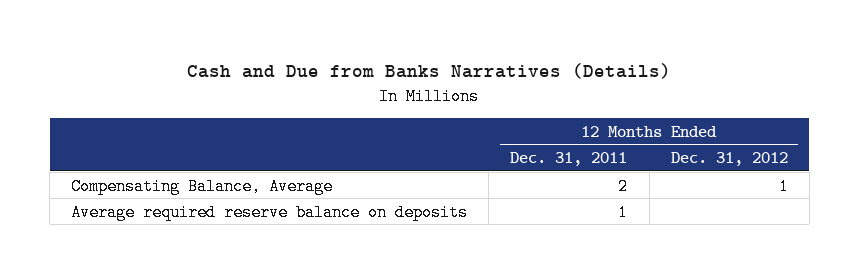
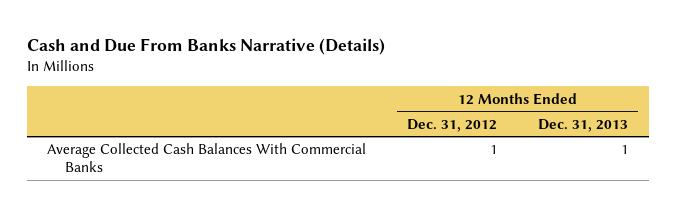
[187,62,672,79] Cash and Due from Banks Narratives (Details) -> [26,37,385,55] Cash and Due From Banks Narrative (Details)
[510,151,628,166] Dec. 31, 2011 -> none
none -> [538,118,629,132] Dec. 31, 2013
[71,203,469,221] Average required reserve balance on deposits -> none
[71,177,334,195] Compensating Balance, Average -> [47,143,367,172] Average Collected Cash Balances With Commercial Banks

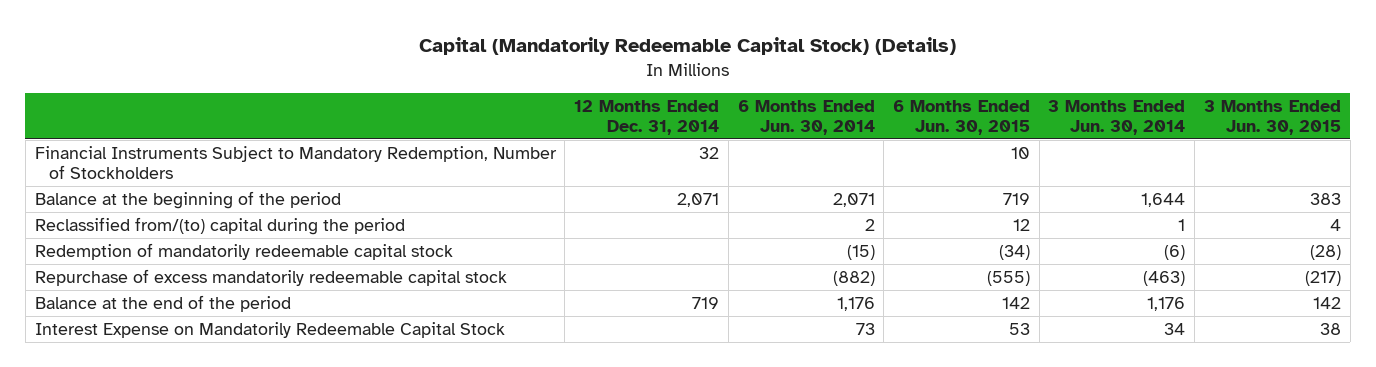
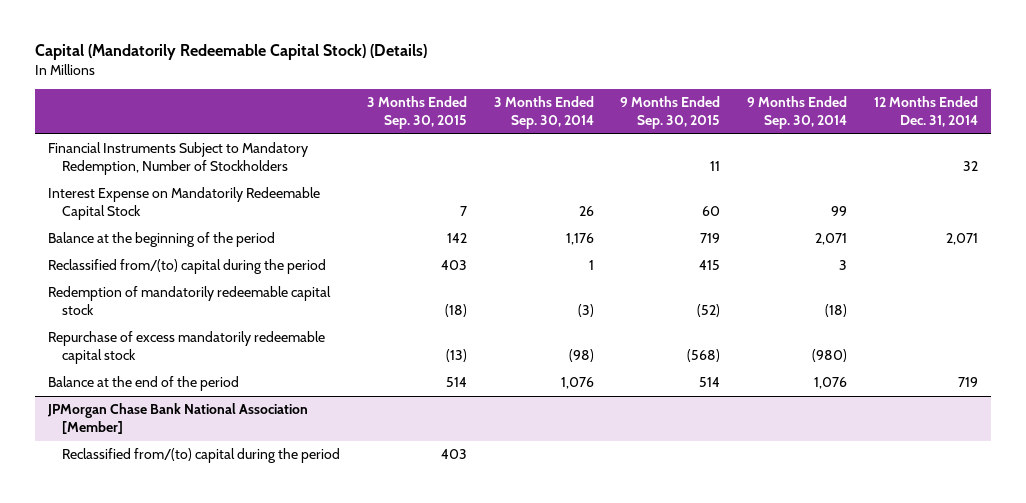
[737,99,875,135] 6 Months Ended Jun. 30, 2014 -> none
[892,99,1030,135] 6 Months Ended Jun. 30, 2015 -> none
[1048,99,1186,135] 3 Months Ended Jun. 30, 2014 -> none
[1203,99,1341,135] 3 Months Ended Jun. 30, 2015 -> none
none -> [366,96,467,129] 3 Months Ended Sep. 30, 2015
none -> [493,96,594,129] 3 Months Ended Sep. 30, 2014
none -> [620,96,721,129] 9 Months Ended Sep. 30, 2015
none -> [747,96,848,129] 9 Months Ended Sep. 30, 2014
[34,321,505,338] Interest Expense on Mandatorily Redeemable Capital Stock -> [48,187,321,220] Interest Expense on Mandatorily Redeemable Capital Stock
none -> [47,403,309,434] JPMorgan Chase Bank National Association [Member]
none -> [62,448,341,464] Reclassified from/(to) capital during the period

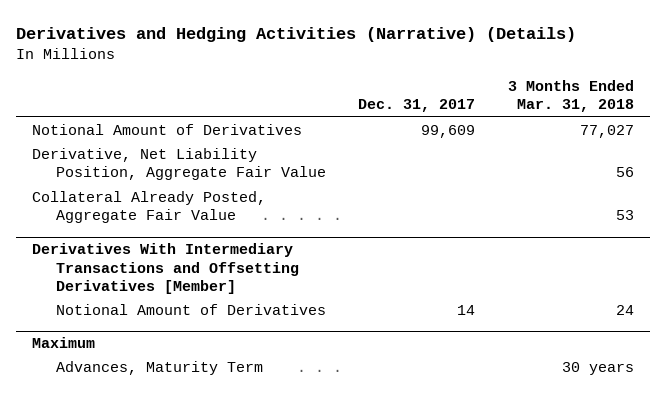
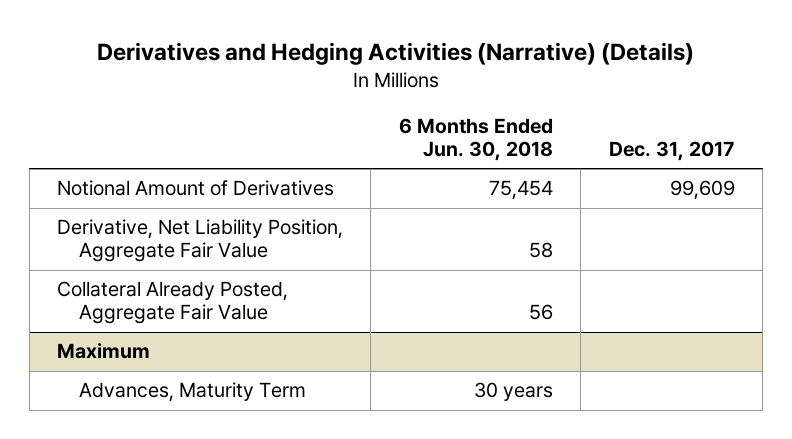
[507,80,634,113] 3 Months Ended Mar. 31, 2018 -> none
none -> [398,118,553,162] 6 Months Ended Jun. 30, 2018
[32,243,299,294] Derivatives With Intermediary Transactions and Offsetting Derivatives [Member] -> none
[55,304,326,316] Notional Amount of Derivatives -> none

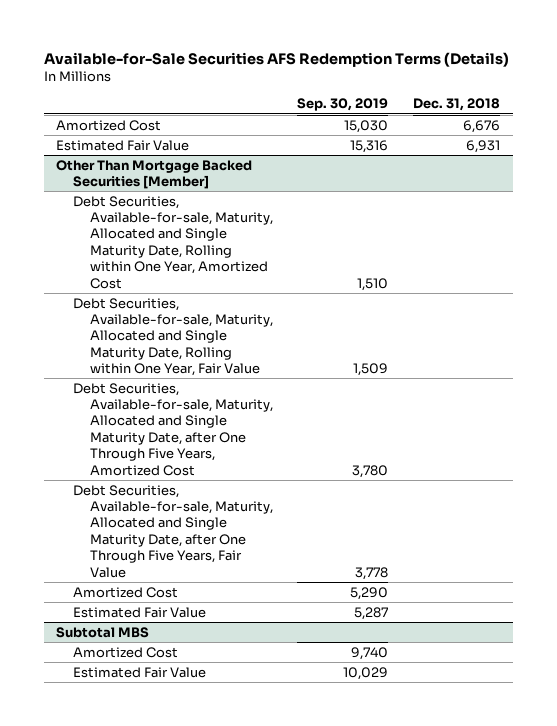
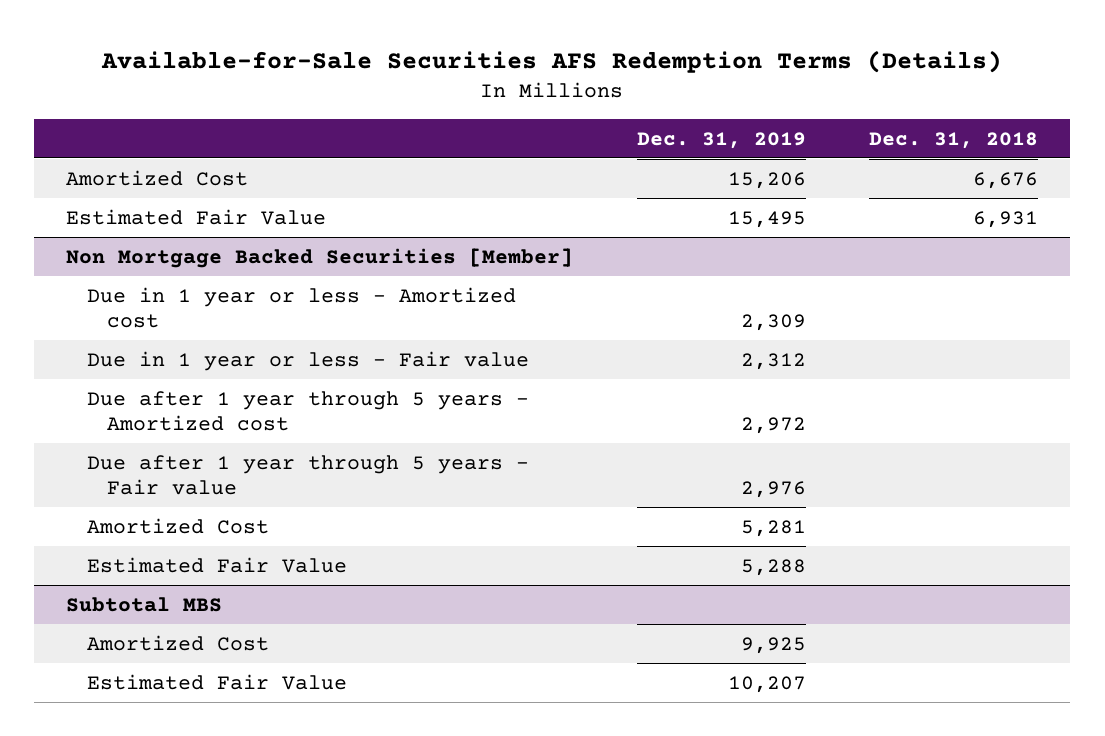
[297,98,389,112] Sep. 30, 2019 -> none
none -> [636,131,806,149] Dec. 31, 2019
[56,159,253,189] Other Than Mortgage Backed Securities [Member] -> [66,247,574,268] Non Mortgage Backed Securities [Member]
[72,195,273,289] Debt Securities, Available-for-sale, Maturity, Allocated and Single Maturity Date, Rolling within One Year, Amortized Cost -> [86,286,516,329] Due in 1 year or less - Amortized cost
[72,297,273,377] Debt Securities, Available-for-sale, Maturity, Allocated and Single Maturity Date, Rolling within One Year, Fair Value -> [86,350,529,371] Due in 1 year or less - Fair value
[72,382,273,476] Debt Securities, Available-for-sale, Maturity, Allocated and Single Maturity Date, after One Through Five Years, Amortized Cost -> [86,390,529,432] Due after 1 year through 5 years - Amortized cost
[72,484,273,578] Debt Securities, Available-for-sale, Maturity, Allocated and Single Maturity Date, after One Through Five Years, Fair Value -> [86,454,529,496] Due after 1 year through 5 years - Fair value

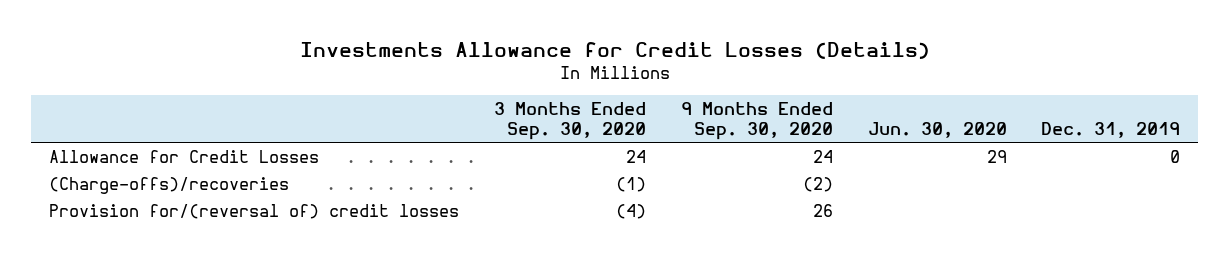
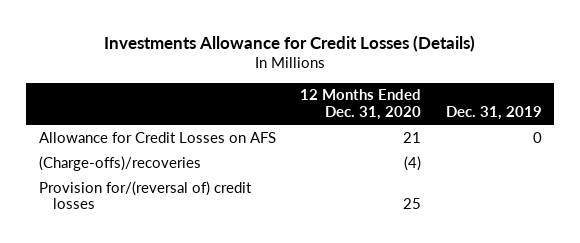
[493,101,646,140] 3 Months Ended Sep. 30, 2020 -> none
[680,101,833,140] 9 Months Ended Sep. 30, 2020 -> none
[867,121,1007,138] Jun. 30, 2020 -> none
none -> [300,89,422,121] 12 Months Ended Dec. 31, 2020
[48,149,319,163] Allowance for Credit Losses -> [38,131,276,143] Allowance for Credit Losses on AFS

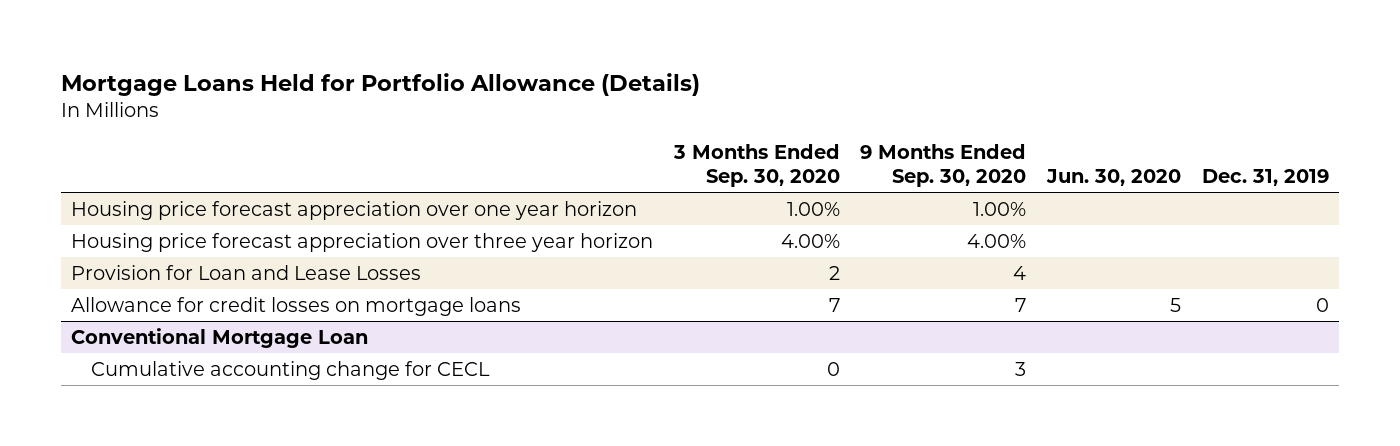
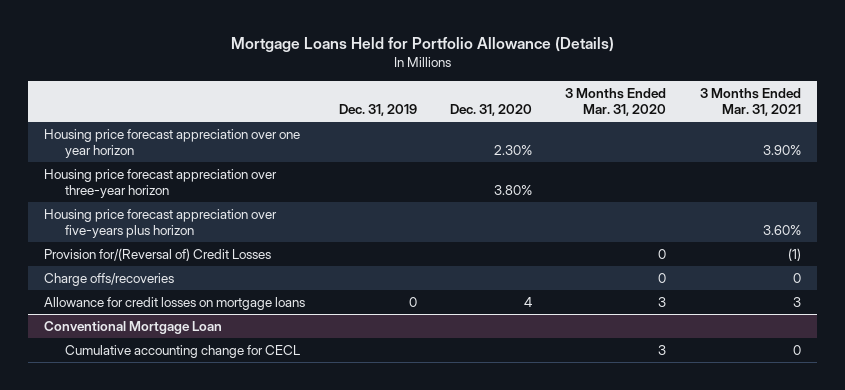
[672,143,840,188] 3 Months Ended Sep. 30, 2020 -> none
[860,143,1027,188] 9 Months Ended Sep. 30, 2020 -> none
[1046,169,1182,187] Jun. 30, 2020 -> none
none -> [450,103,533,116] Dec. 31, 2020
none -> [565,87,667,116] 3 Months Ended Mar. 31, 2020
none -> [699,87,801,116] 3 Months Ended Mar. 31, 2021
[70,232,653,252] Housing price forecast appreciation over three year horizon -> [44,169,278,199] Housing price forecast appreciation over three-year horizon
none -> [44,209,278,239] Housing price forecast appreciation over five-years plus horizon
[70,264,421,280] Provision for Loan and Lease Losses -> [44,248,272,262] Provision for/(Reversal of) Credit Losses
none -> [44,273,175,287] Charge offs/recoveries

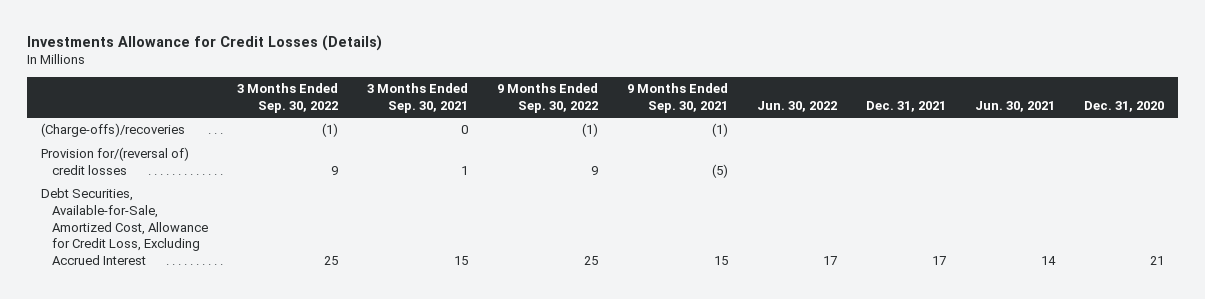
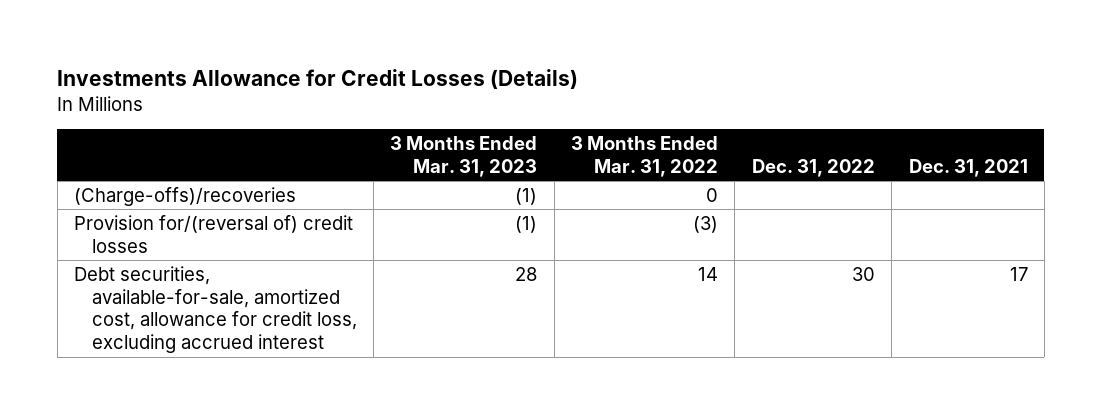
[237,83,339,114] 3 Months Ended Sep. 30, 2022 -> none
[367,83,469,114] 3 Months Ended Sep. 30, 2021 -> none
[497,83,599,114] 9 Months Ended Sep. 30, 2022 -> none
[626,83,728,114] 9 Months Ended Sep. 30, 2021 -> none
[756,101,837,113] Jun. 30, 2022 -> none
[974,101,1055,113] Jun. 30, 2021 -> none
[1083,101,1164,113] Dec. 31, 2020 -> none
none -> [390,136,538,177] 3 Months Ended Mar. 31, 2023
none -> [571,136,719,177] 3 Months Ended Mar. 31, 2022
none -> [751,158,875,177] Dec. 31, 2022
[41,188,209,265] Debt Securities, Available-for-Sale, Amortized Cost, Allowance for Credit Loss, Excluding Accrued Interest -> [74,265,357,354] Debt securities, available-for-sale, amortized cost, allowance for credit loss, excluding accrued interest

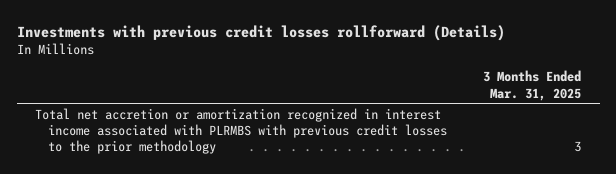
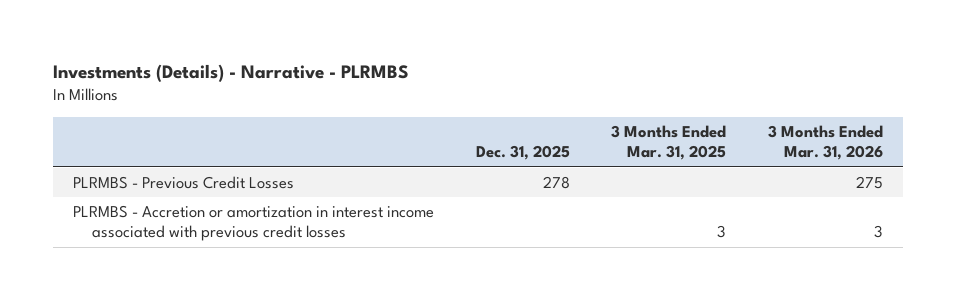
[16,24,505,41] Investments with previous credit losses rollforward (Details) -> [52,64,409,83] Investments (Details) - Narrative - PLRMBS
none -> [475,145,570,161] Dec. 31, 2025
none -> [767,124,883,161] 3 Months Ended Mar. 31, 2026
none -> [73,175,295,189] PLRMBS - Previous Credit Losses
[35,107,447,154] Total net accretion or amortization recognized in interest income associated with PLRMBS with previous credit losses to the prior methodology -> [73,204,435,242] PLRMBS - Accretion or amortization in interest income associated with previous credit losses

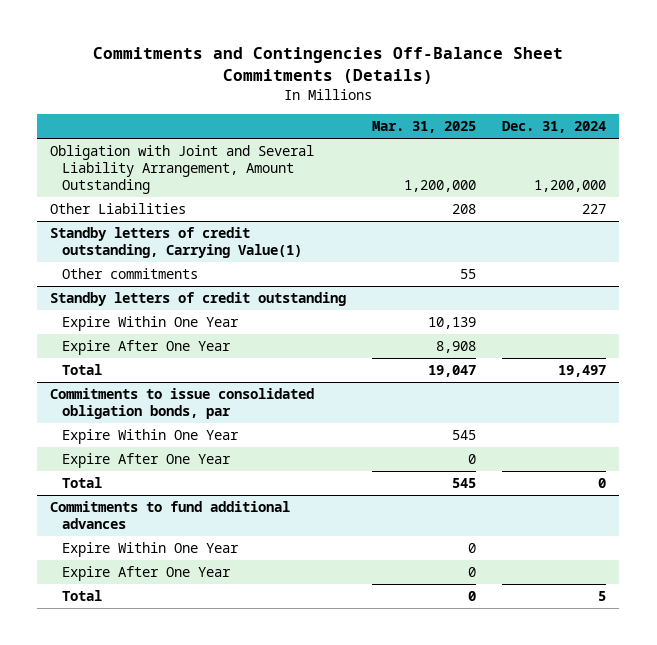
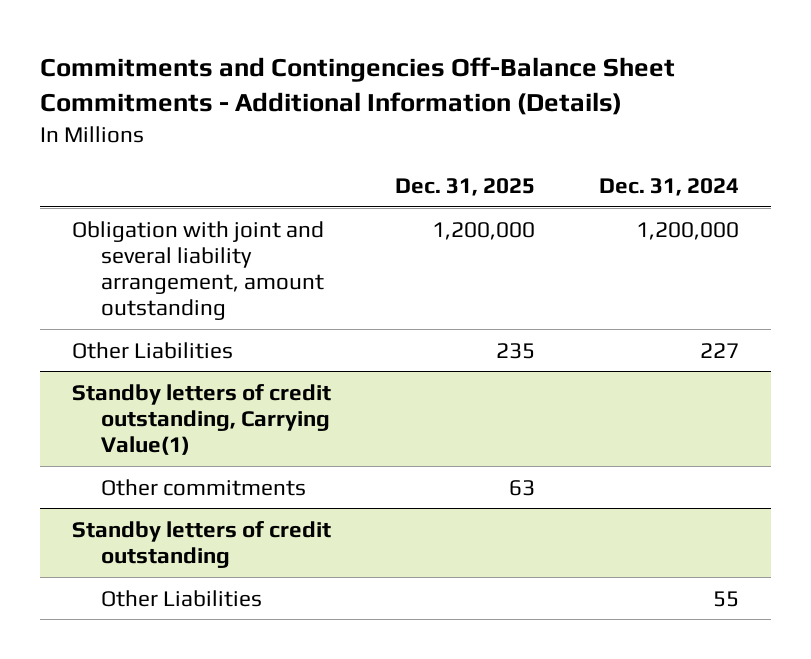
[93,47,564,84] Commitments and Contingencies Off-Balance Sheet Commitments (Details) -> [40,56,676,115] Commitments and Contingencies Off-Balance Sheet Commitments - Additional Information (Details)
[372,121,477,134] Mar. 31, 2025 -> none
none -> [395,177,536,196] Dec. 31, 2025
[50,145,315,194] Obligation with Joint and Several Liability Arrangement, Amount Outstanding -> [72,220,325,320] Obligation with joint and several liability arrangement, amount outstanding
[61,316,239,332] Expire Within One Year -> none
[61,340,231,356] Expire After One Year -> none
[61,364,102,376] Total -> none
[50,388,315,419] Commitments to issue consolidated obligation bonds, par -> none
[61,429,239,445] Expire Within One Year -> none
[61,453,231,469] Expire After One Year -> none
[61,477,102,489] Total -> none
[50,501,291,529] Commitments to fund additional advances -> none
[61,542,239,558] Expire Within One Year -> none
[61,566,231,582] Expire After One Year -> none
[61,590,102,602] Total -> none
none -> [100,589,262,607] Other Liabilities

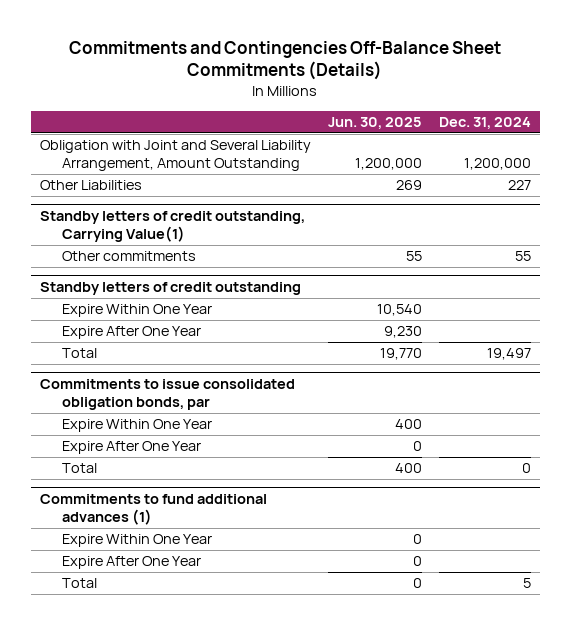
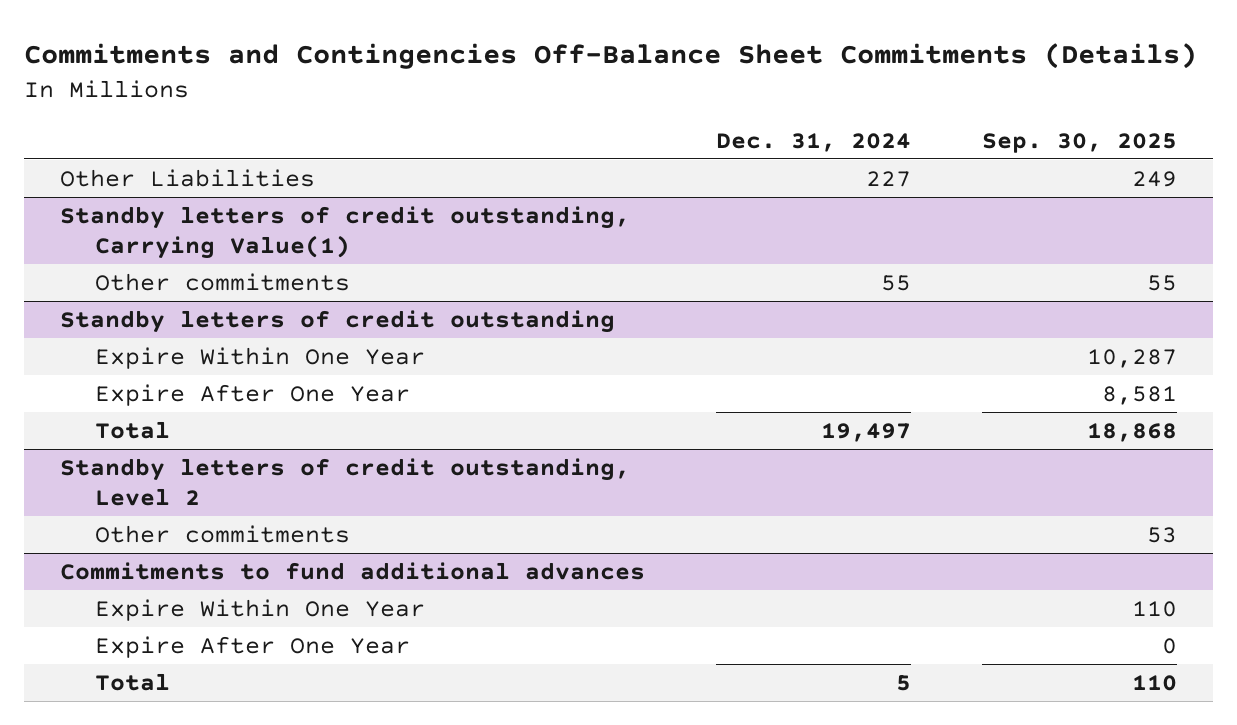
[327,117,422,130] Jun. 30, 2025 -> none
none -> [982,132,1178,153] Sep. 30, 2025
[39,140,311,172] Obligation with Joint and Several Liability Arrangement, Amount Outstanding -> none
[39,379,295,410] Commitments to issue consolidated obligation bonds, par -> none
[61,419,212,433] Expire Within One Year -> none
[61,441,201,455] Expire After One Year -> none
[61,463,97,474] Total -> none
none -> [59,457,630,507] Standby letters of credit outstanding, Level 2
none -> [94,524,350,543] Other commitments
[39,494,267,525] Commitments to fund additional advances (1) -> [59,561,645,580] Commitments to fund additional advances

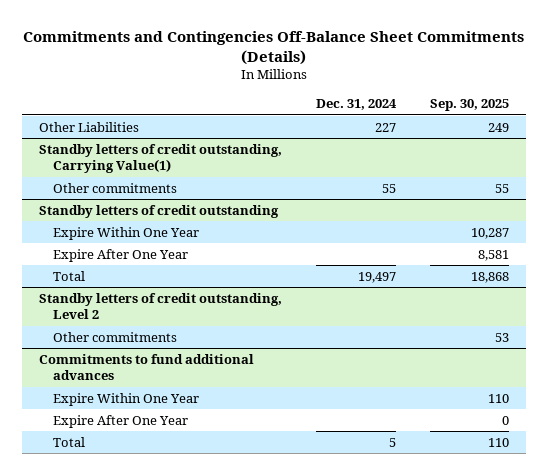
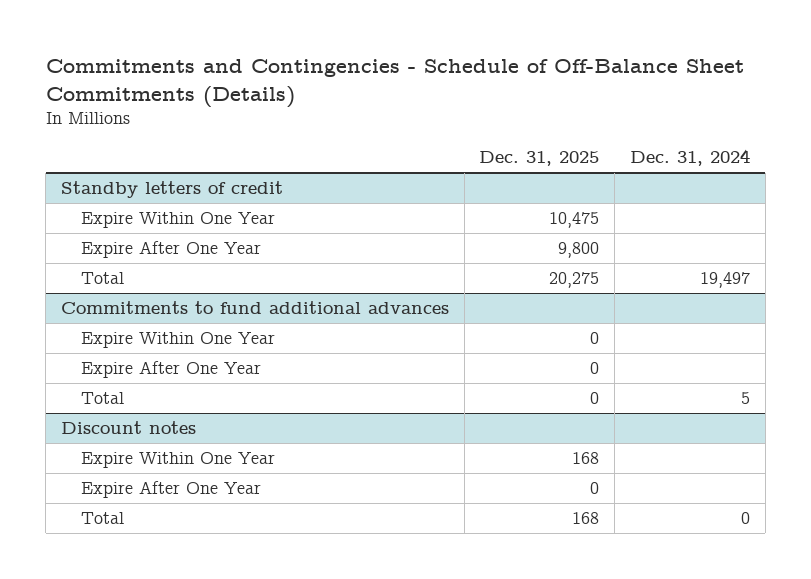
[22,30,524,65] Commitments and Contingencies Off-Balance Sheet Commitments (Details) -> [45,59,744,108] Commitments and Contingencies - Schedule of Off-Balance Sheet Commitments (Details)
[430,99,510,112] Sep. 30, 2025 -> none
none -> [479,151,600,167] Dec. 31, 2025
[38,121,139,132] Other Liabilities -> none
[38,143,282,174] Standby letters of credit outstanding, Carrying Value(1) -> none
[52,182,177,193] Other commitments -> none
[38,204,279,218] Standby letters of credit outstanding -> [60,181,283,199] Standby letters of credit
[38,292,282,320] Standby letters of credit outstanding, Level 2 -> none
[52,331,177,342] Other commitments -> none
none -> [60,421,196,435] Discount notes
none -> [81,452,276,469] Expire Within One Year
none -> [81,481,262,499] Expire After One Year
none -> [81,512,125,525] Total

